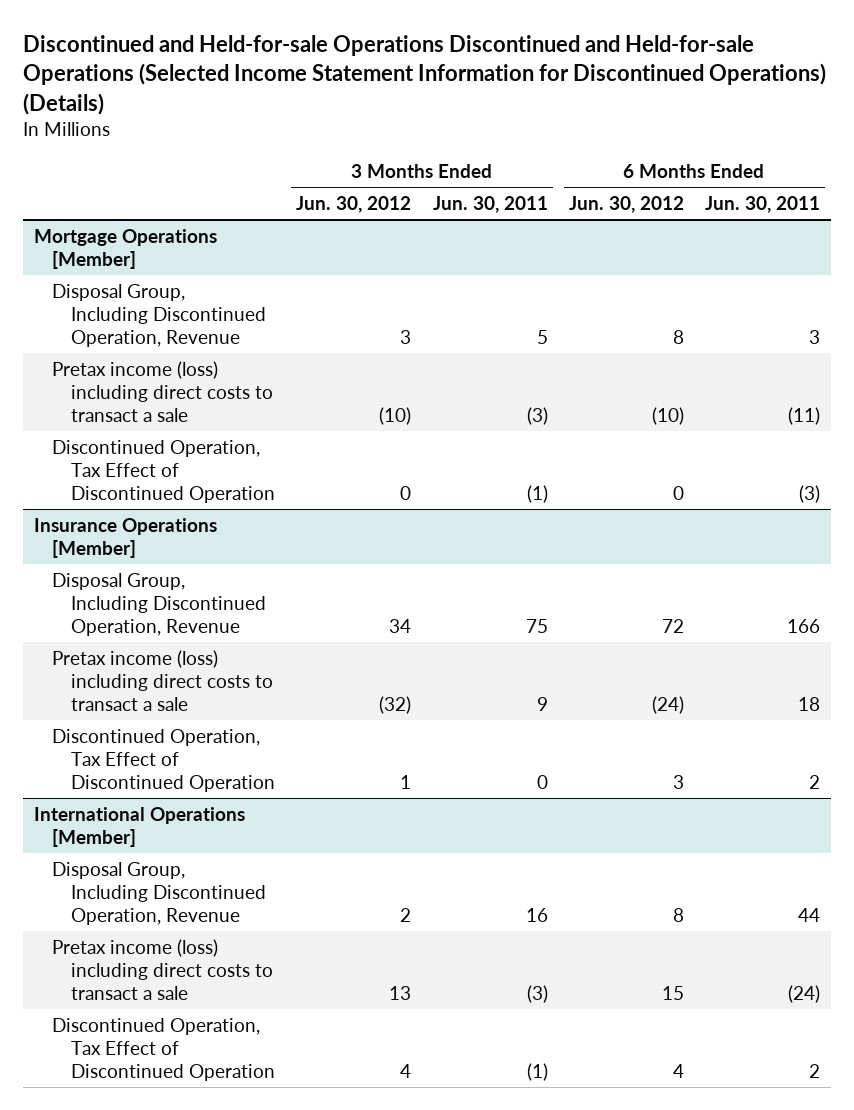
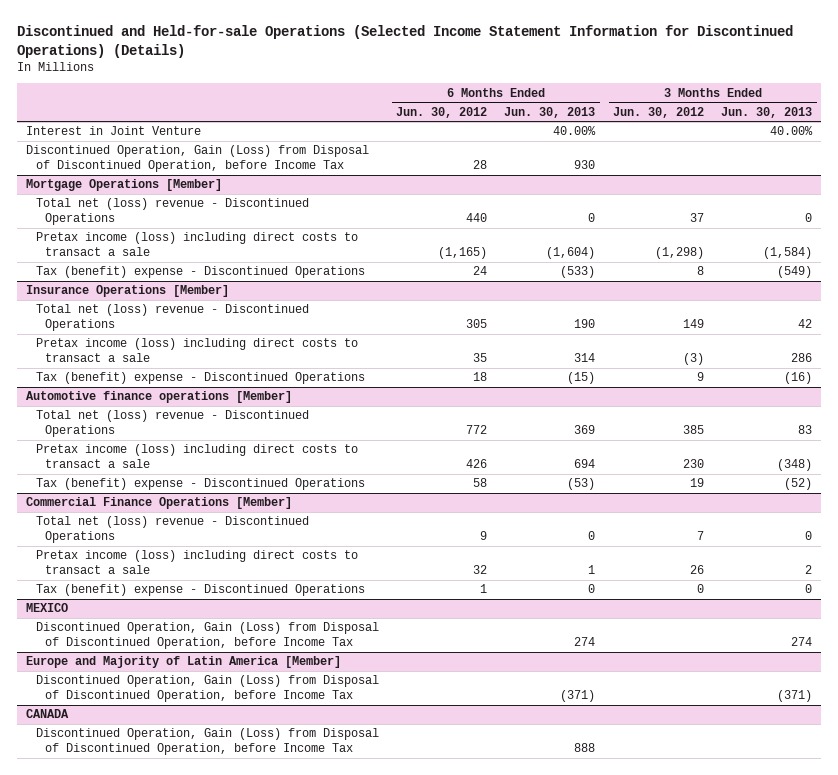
[22,35,826,115] Discontinued and Held-for-sale Operations Discontinued and Held-for-sale Operations (Selected Income Statement Information for Discontinued Operations) (Details) -> [17,25,794,58] Discontinued and Held-for-sale Operations (Selected Income Statement Information for Discontinued Operations) (Details)
[432,195,548,213] Jun. 30, 2011 -> none
[705,195,821,213] Jun. 30, 2011 -> none
none -> [504,106,596,118] Jun. 30, 2013
none -> [721,106,813,118] Jun. 30, 2013
none -> [25,126,201,136] Interest in Joint Venture
none -> [25,145,369,173] Discontinued Operation, Gain (Loss) from Disposal of Discontinued Operation, before Income Tax
[52,283,267,348] Disposal Group, Including Discontinued Operation, Revenue -> [35,198,309,226] Total net (loss) revenue - Discontinued Operations
[400,330,412,345] 3 -> [689,213,704,223] 37
[672,330,684,345] 8 -> [466,213,488,223] 440
[379,407,412,426] (10) -> [654,247,704,260] (1,298)
[651,407,684,426] (10) -> [438,247,488,260] (1,165)
[52,439,276,504] Discontinued Operation, Tax Effect of Discontinued Operation -> [35,266,365,279] Tax (benefit) expense - Discontinued Operations
[400,486,412,501] 0 -> [696,266,704,276] 8
[672,486,684,501] 0 -> [473,266,488,276] 24
[33,806,245,847] International Operations [Member] -> none
[52,572,267,637] Disposal Group, Including Discontinued Operation, Revenue -> [35,304,309,332] Total net (loss) revenue - Discontinued Operations
[389,619,412,634] 34 -> [682,319,704,329] 149
[661,619,684,634] 72 -> [466,319,488,329] 305
[379,696,412,715] (32) -> [682,353,704,366] (3)
[651,696,684,715] (24) -> [473,353,488,363] 35
[52,728,276,793] Discontinued Operation, Tax Effect of Discontinued Operation -> [35,372,365,385] Tax (benefit) expense - Discontinued Operations
[400,775,412,790] 1 -> [696,372,704,382] 9
[672,775,684,790] 3 -> [473,372,488,382] 18
none -> [25,391,292,404] Automotive finance operations [Member]
[52,861,267,926] Disposal Group, Including Discontinued Operation, Revenue -> [35,410,309,438] Total net (loss) revenue - Discontinued Operations
[400,908,412,923] 2 -> [682,425,704,435] 385
[672,908,684,923] 8 -> [466,425,488,435] 772
[389,986,412,1001] 13 -> [682,459,704,469] 230
[661,986,684,1001] 15 -> [466,459,488,469] 426
[52,1017,276,1082] Discontinued Operation, Tax Effect of Discontinued Operation -> [35,478,365,491] Tax (benefit) expense - Discontinued Operations
[400,1064,412,1079] 4 -> [689,478,704,488] 19
[672,1064,684,1079] 4 -> [473,478,488,488] 58
none -> [25,497,292,510] Commercial Finance Operations [Member]
none -> [35,516,309,544] Total net (loss) revenue - Discontinued Operations
none -> [35,550,358,575] Pretax income (loss) including direct costs to transact a sale
none -> [35,584,365,597] Tax (benefit) expense - Discontinued Operations
none -> [25,603,68,613] MEXICO
none -> [35,622,379,650] Discontinued Operation, Gain (Loss) from Disposal of Discontinued Operation, before Income Tax
none -> [25,656,341,669] Europe and Majority of Latin America [Member]
none -> [35,675,379,703] Discontinued Operation, Gain (Loss) from Disposal of Discontinued Operation, before Income Tax
none -> [25,709,69,719] CANADA
none -> [35,728,379,756] Discontinued Operation, Gain (Loss) from Disposal of Discontinued Operation, before Income Tax

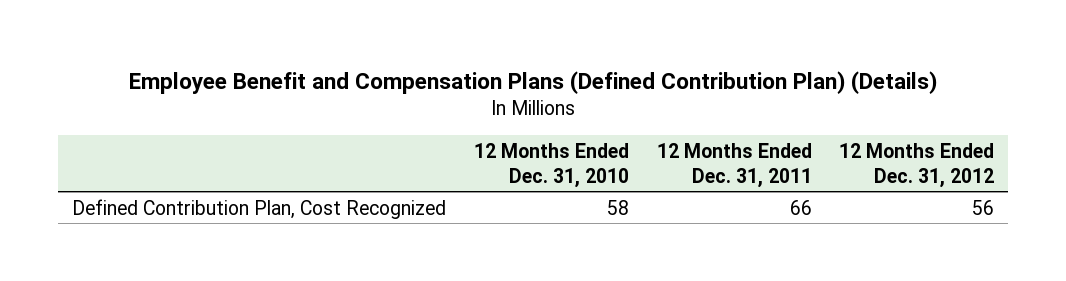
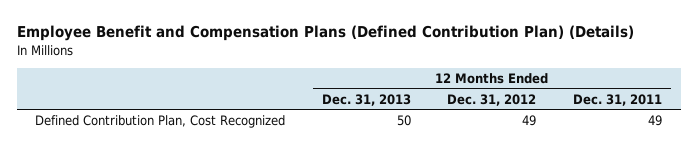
[473,142,629,188] 12 Months Ended Dec. 31, 2010 -> none
none -> [321,93,411,106] Dec. 31, 2013
[789,199,812,215] 66 -> [648,115,663,127] 49
[972,199,995,215] 56 -> [522,115,537,127] 49

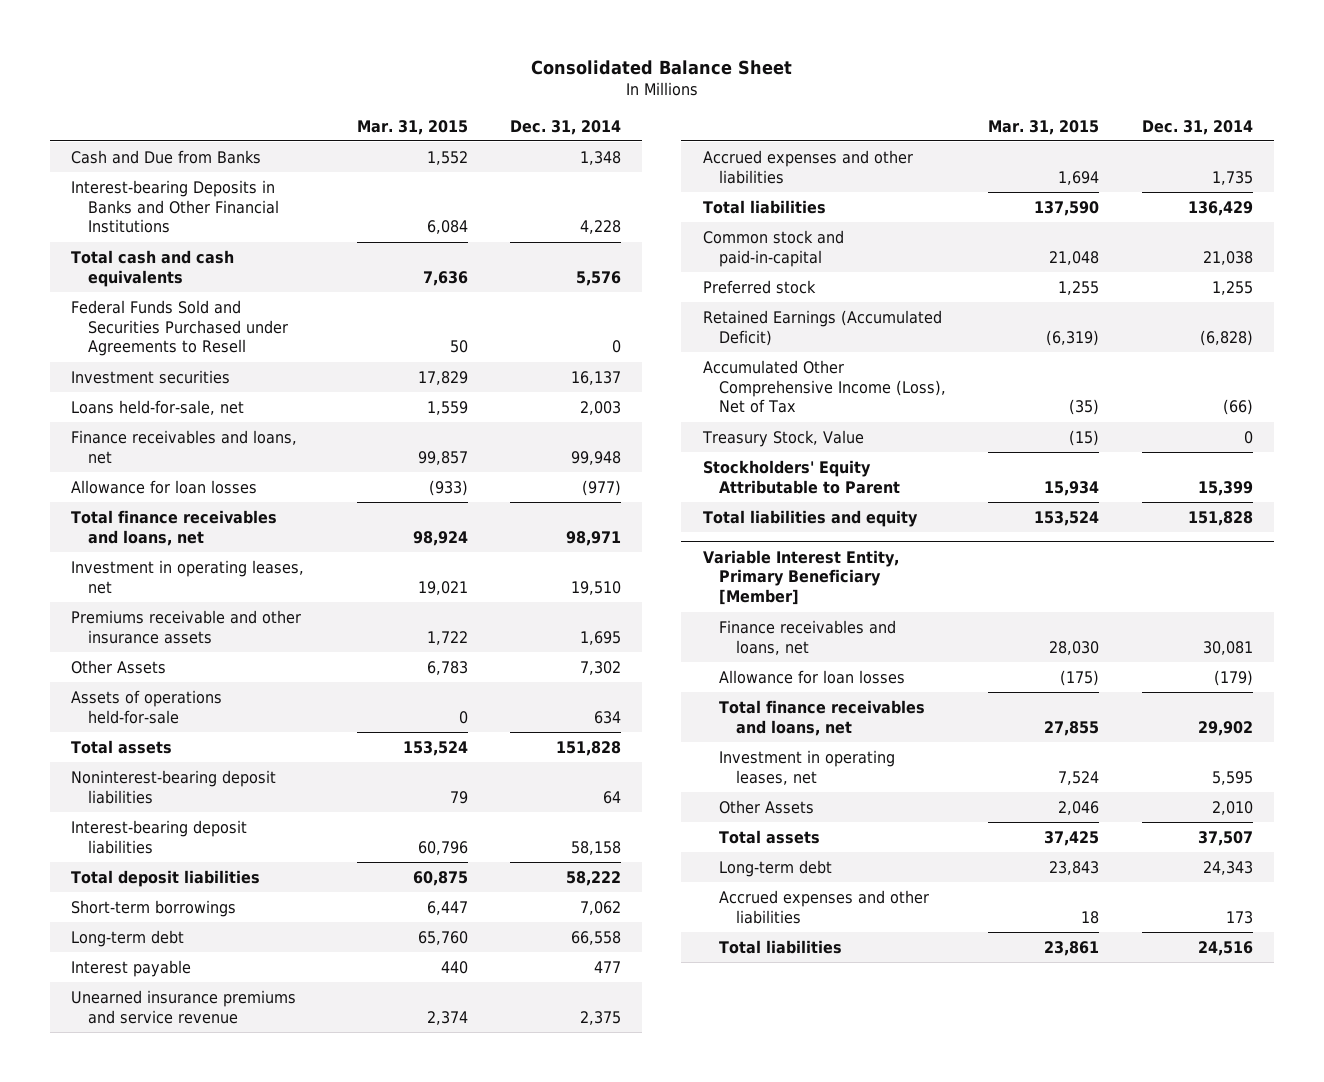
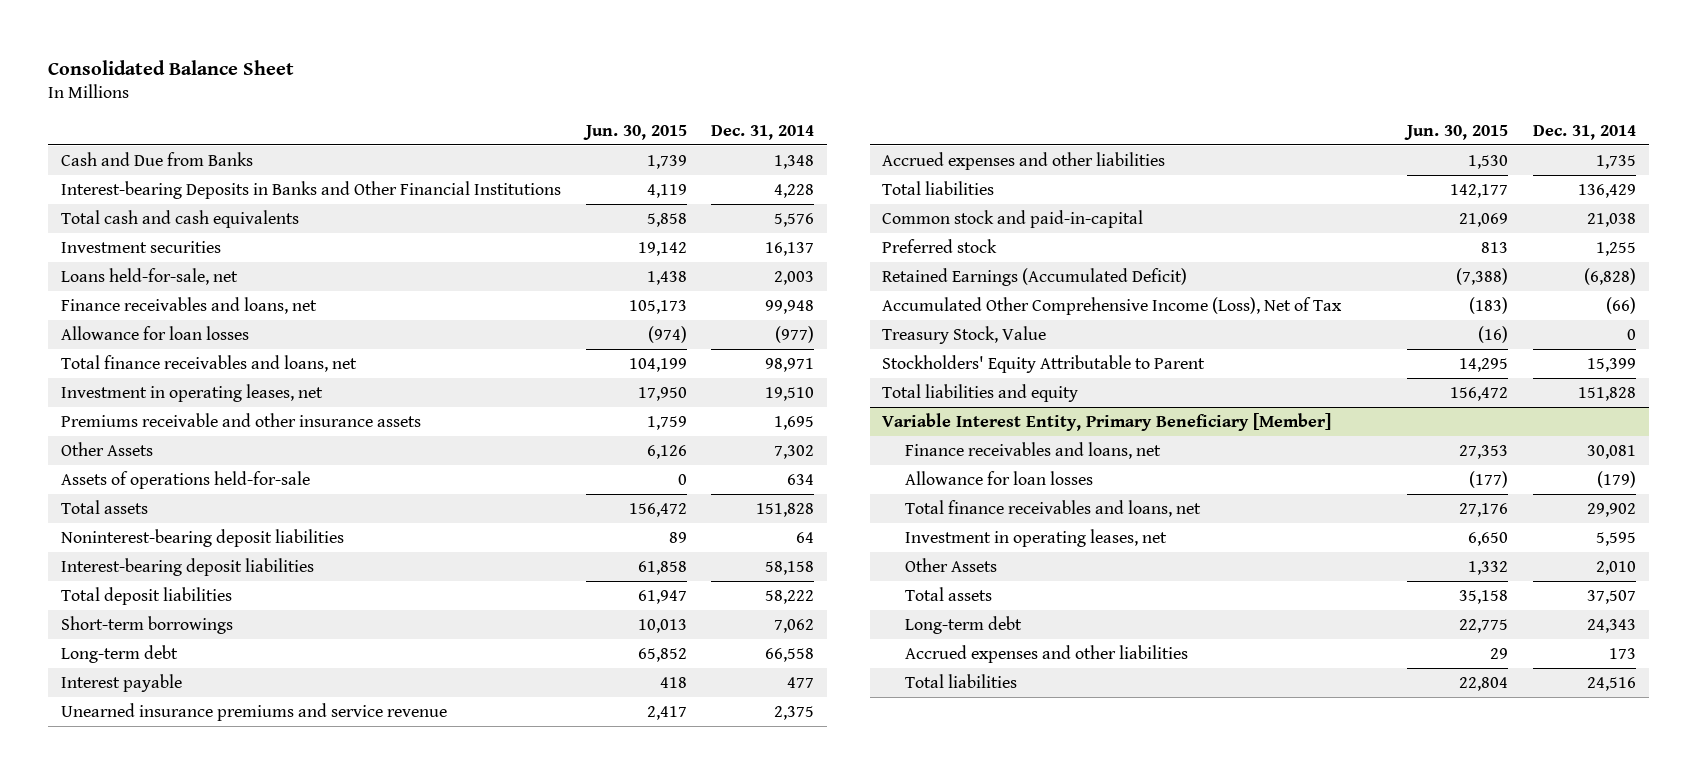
[356,119,468,135] Mar. 31, 2015 -> none
none -> [582,124,687,140] Jun. 30, 2015
[70,299,288,357] Federal Funds Sold and Securities Purchased under Agreements to Resell -> none

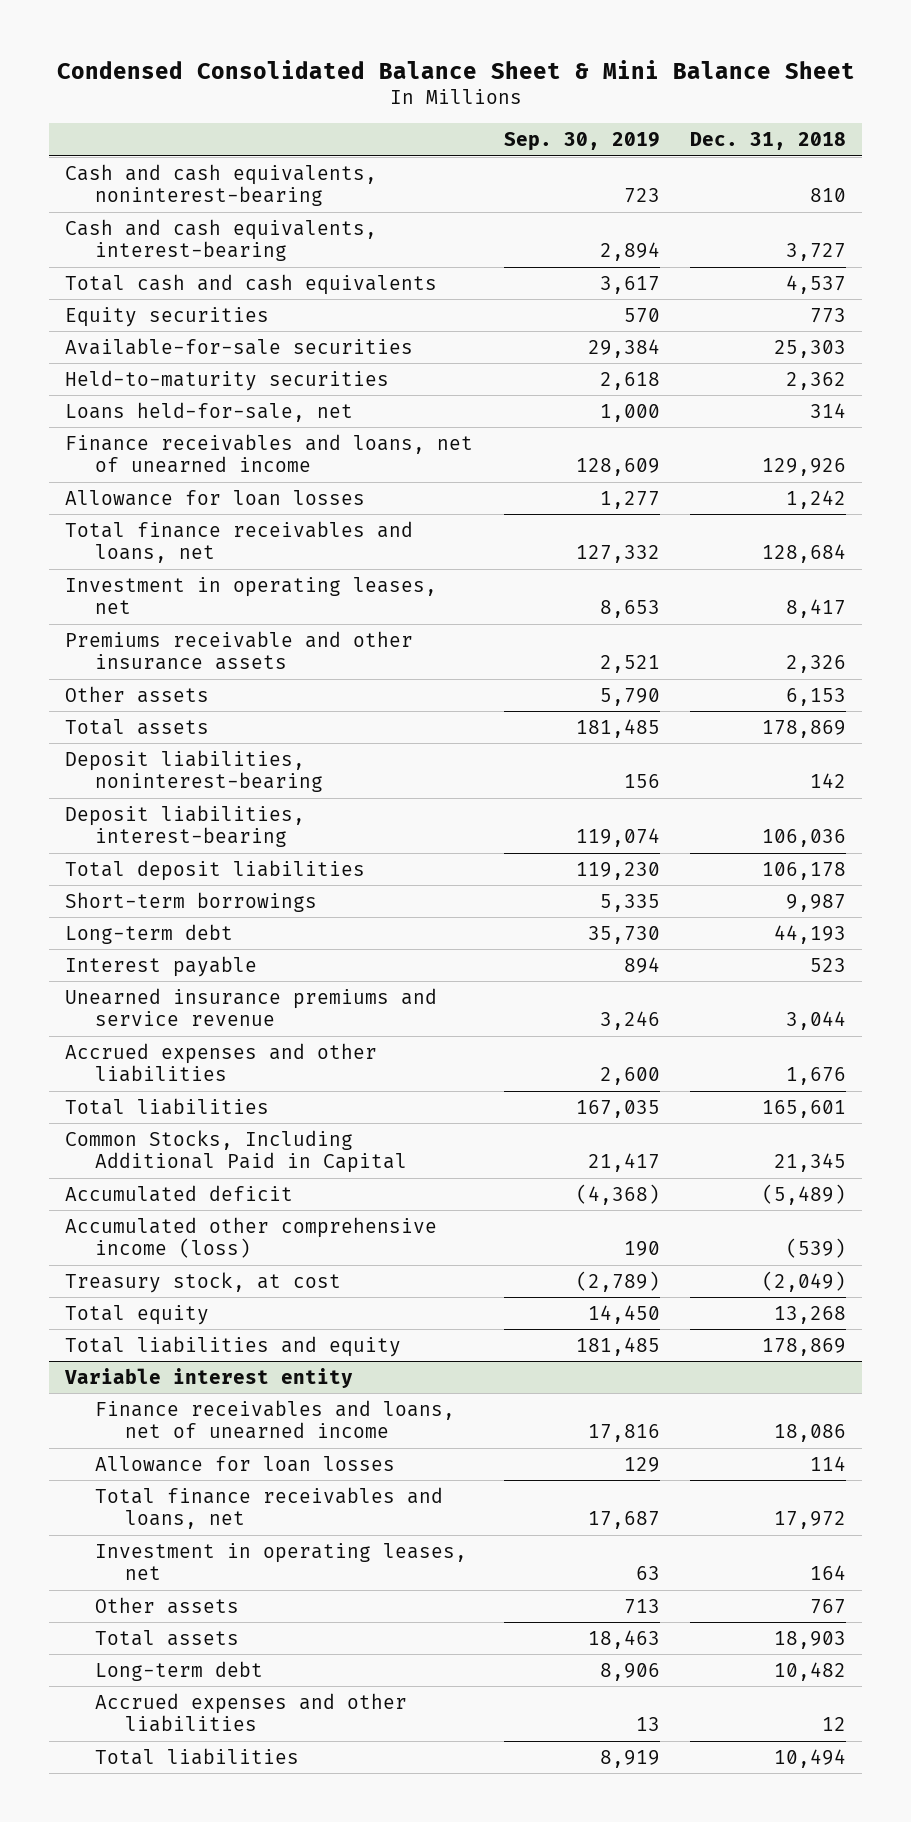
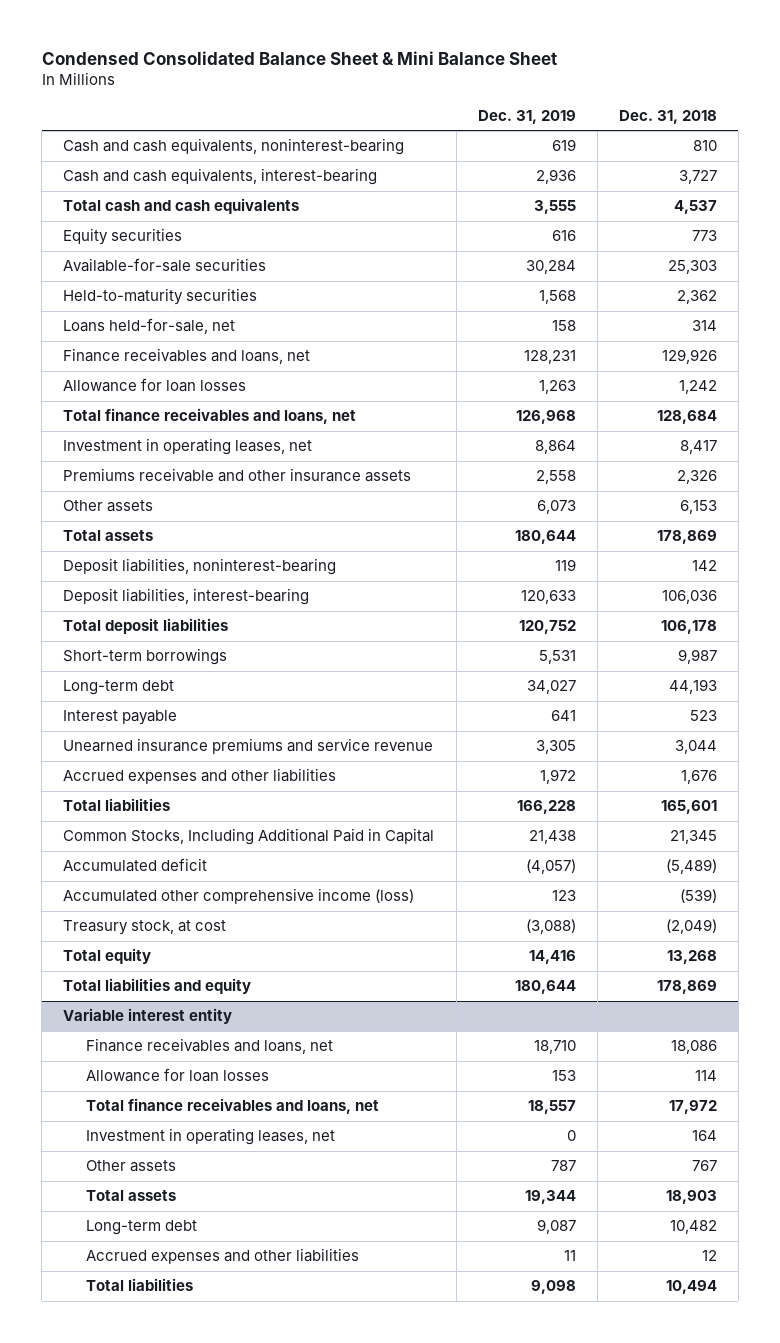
[503,132,660,152] Sep. 30, 2019 -> none
none -> [477,109,576,124] Dec. 31, 2019
[64,433,473,474] Finance receivables and loans, net of unearned income -> [63,348,311,365] Finance receivables and loans, net
[95,1399,456,1440] Finance receivables and loans, net of unearned income -> [86,1038,334,1055] Finance receivables and loans, net

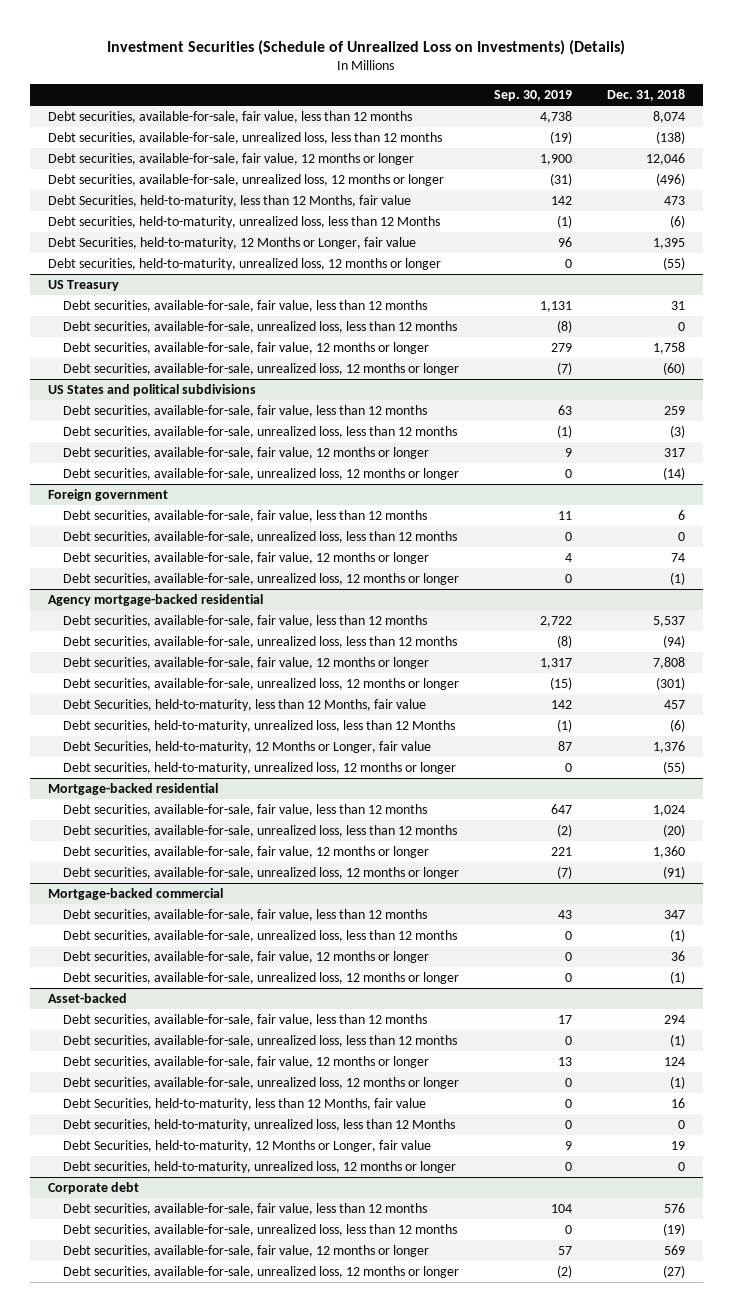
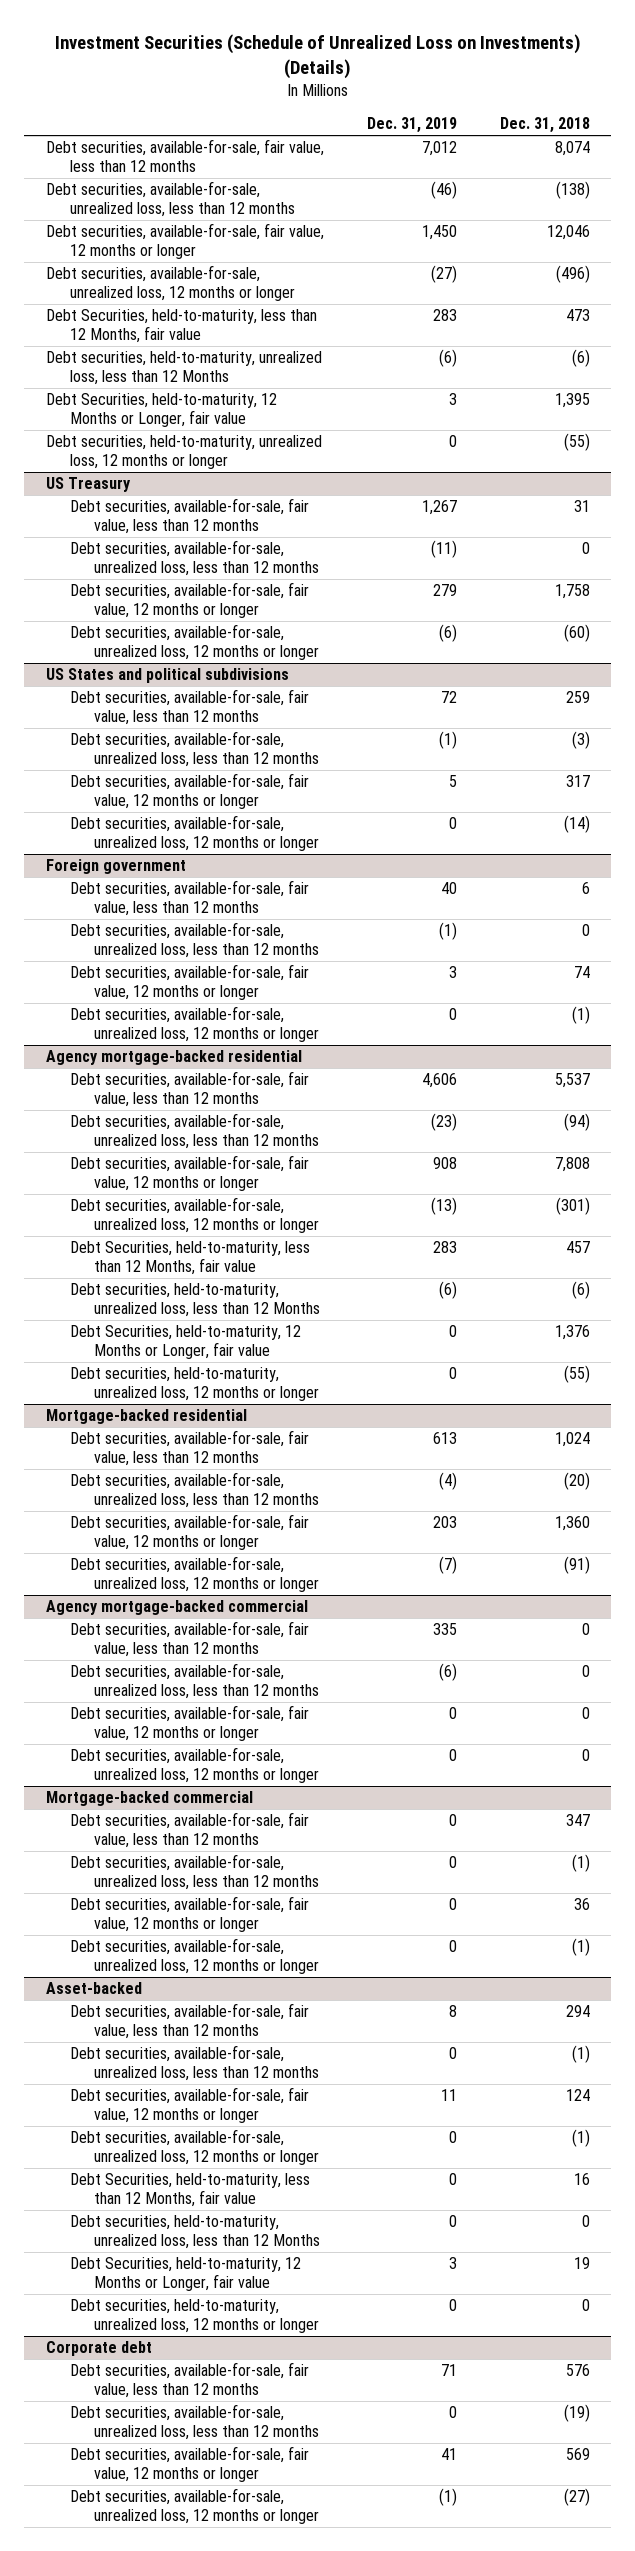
[493,90,572,102] Sep. 30, 2019 -> none
none -> [366,117,457,134] Dec. 31, 2019
none -> [45,1600,308,1616] Agency mortgage-backed commercial
none -> [69,1621,309,1657] Debt securities, available-for-sale, fair value, less than 12 months
none -> [69,1663,319,1699] Debt securities, available-for-sale, unrealized loss, less than 12 months
none -> [69,1705,309,1741] Debt securities, available-for-sale, fair value, 12 months or longer
none -> [69,1747,319,1783] Debt securities, available-for-sale, unrealized loss, 12 months or longer

